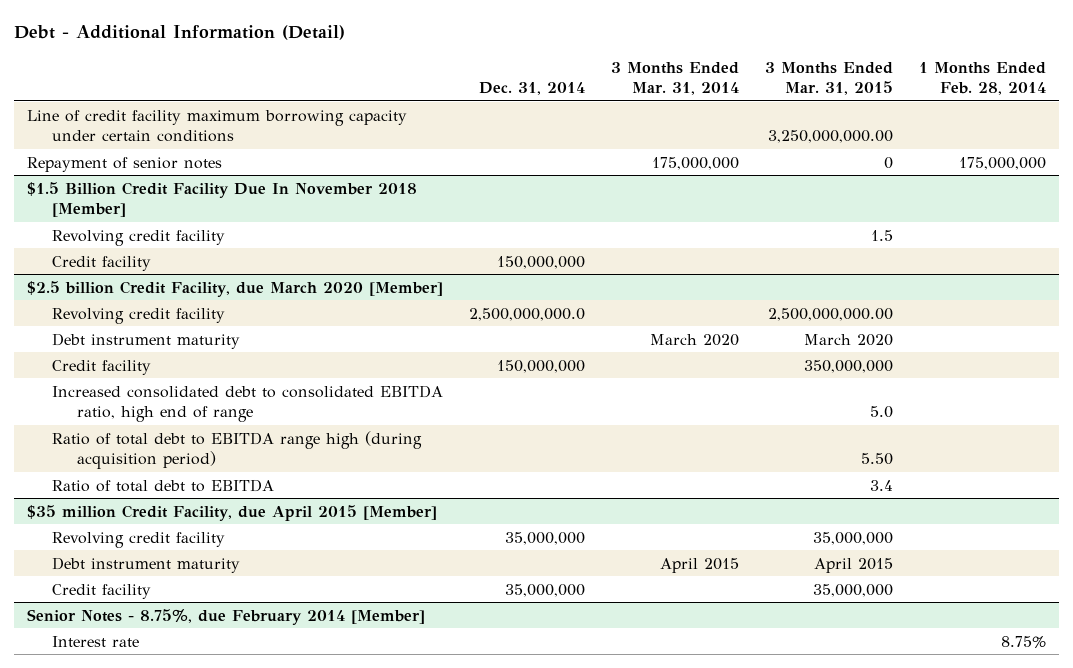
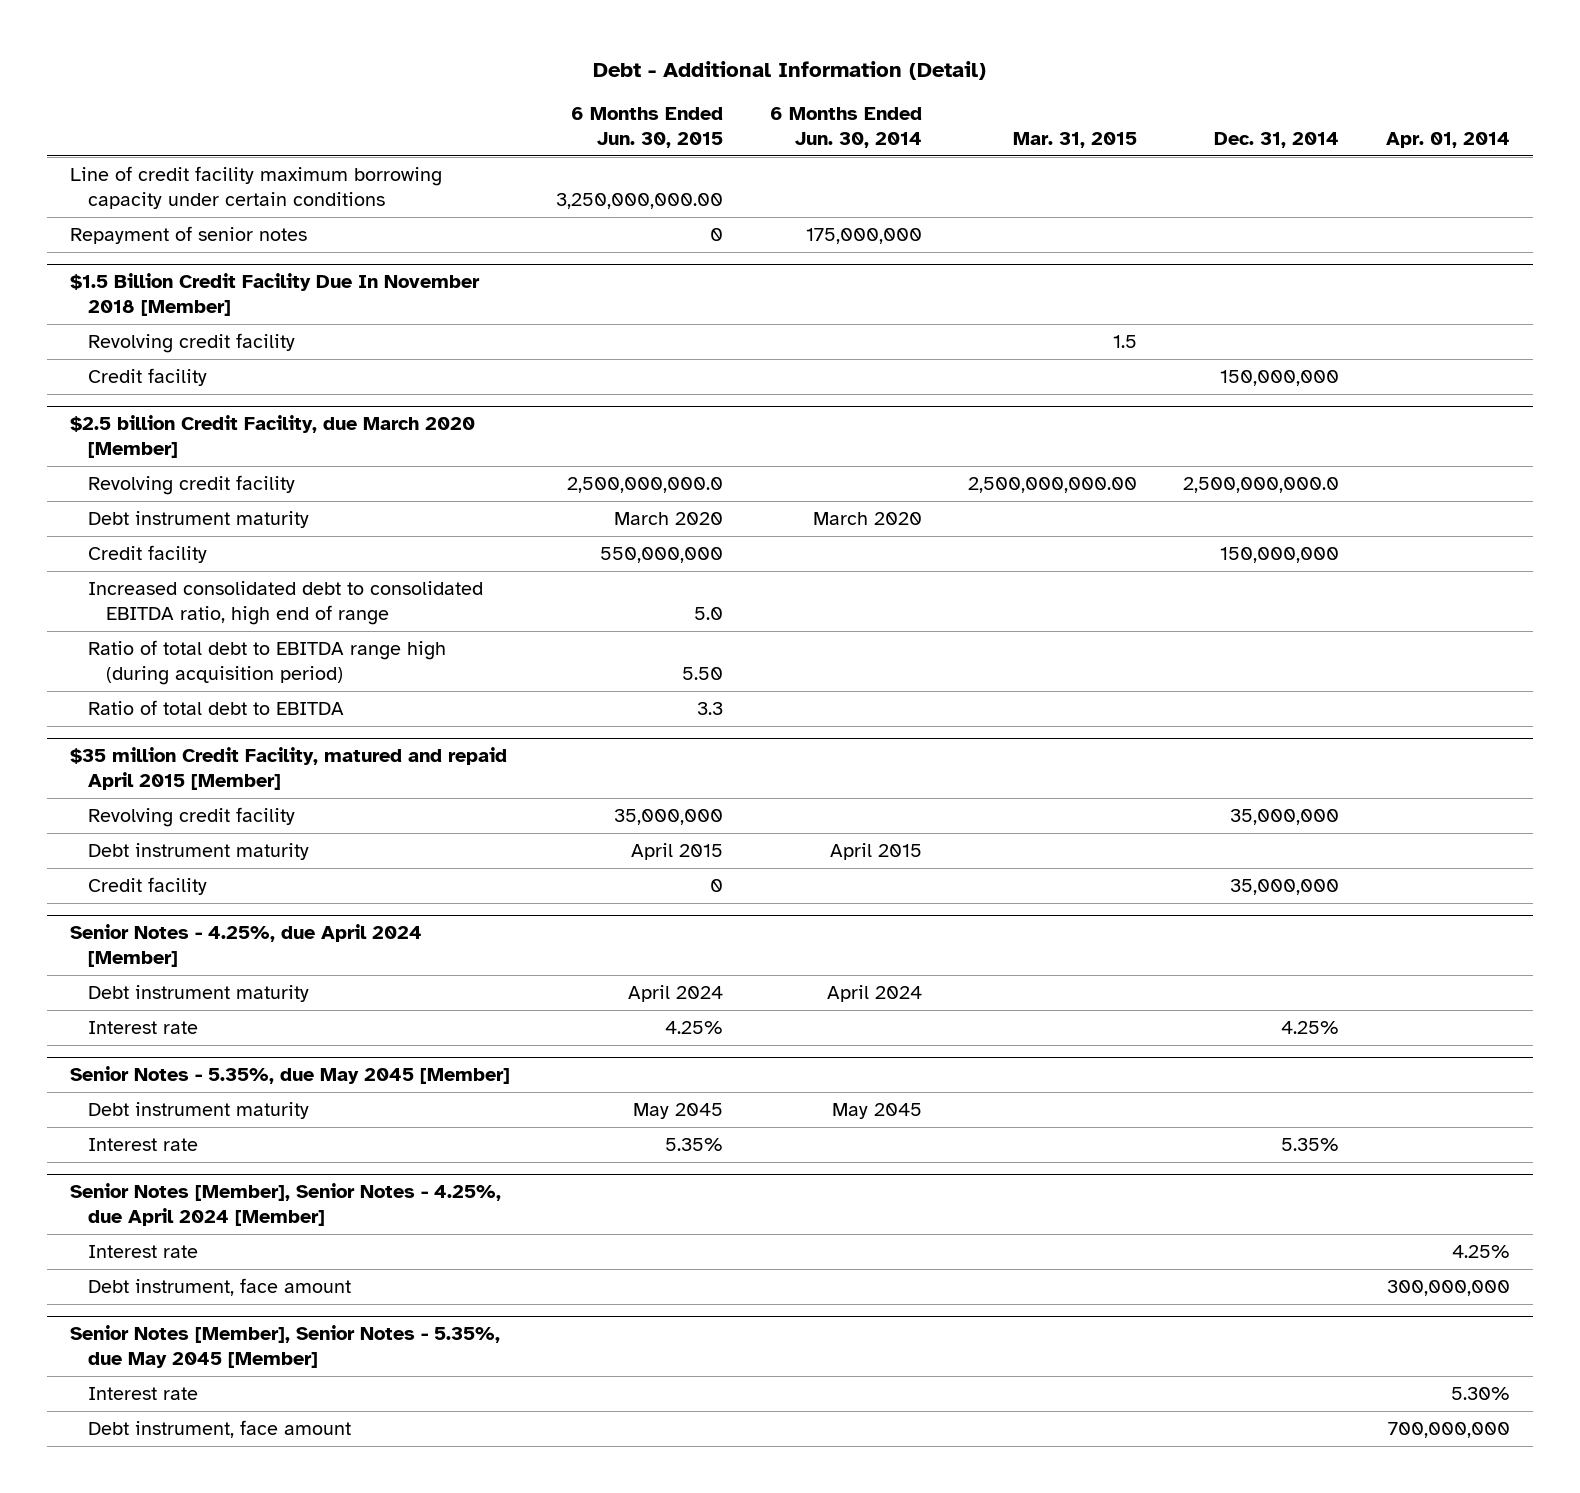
[611,61,740,96] 3 Months Ended Mar. 31, 2014 -> none
[765,61,894,96] 3 Months Ended Mar. 31, 2015 -> none
[919,61,1047,96] 1 Months Ended Feb. 28, 2014 -> none
none -> [571,107,724,149] 6 Months Ended Jun. 30, 2015
none -> [769,107,922,149] 6 Months Ended Jun. 30, 2014
none -> [1013,132,1138,149] Mar. 31, 2015
none -> [1385,132,1510,149] Apr. 01, 2014
[26,504,437,521] $35 million Credit Facility, due April 2015 [Member] -> [70,747,508,791] $35 million Credit Facility, matured and repaid April 2015 [Member]
[26,608,425,625] Senior Notes - 8.75%, due February 2014 [Member] -> none
[51,635,139,647] Interest rate -> none
none -> [70,924,423,968] Senior Notes - 4.25%, due April 2024 [Member]
none -> [87,984,309,1002] Debt instrument maturity
none -> [87,1020,198,1034] Interest rate
none -> [70,1066,511,1085] Senior Notes - 5.35%, due May 2045 [Member]
none -> [87,1101,309,1119] Debt instrument maturity
none -> [87,1137,198,1151] Interest rate
none -> [70,1183,502,1227] Senior Notes [Member], Senior Notes - 4.25%, due April 2024 [Member]
none -> [87,1244,198,1258] Interest rate
none -> [87,1277,351,1296] Debt instrument, face amount
none -> [70,1325,501,1369] Senior Notes [Member], Senior Notes - 5.35%, due May 2045 [Member]
none -> [87,1386,198,1400] Interest rate
none -> [87,1419,351,1438] Debt instrument, face amount

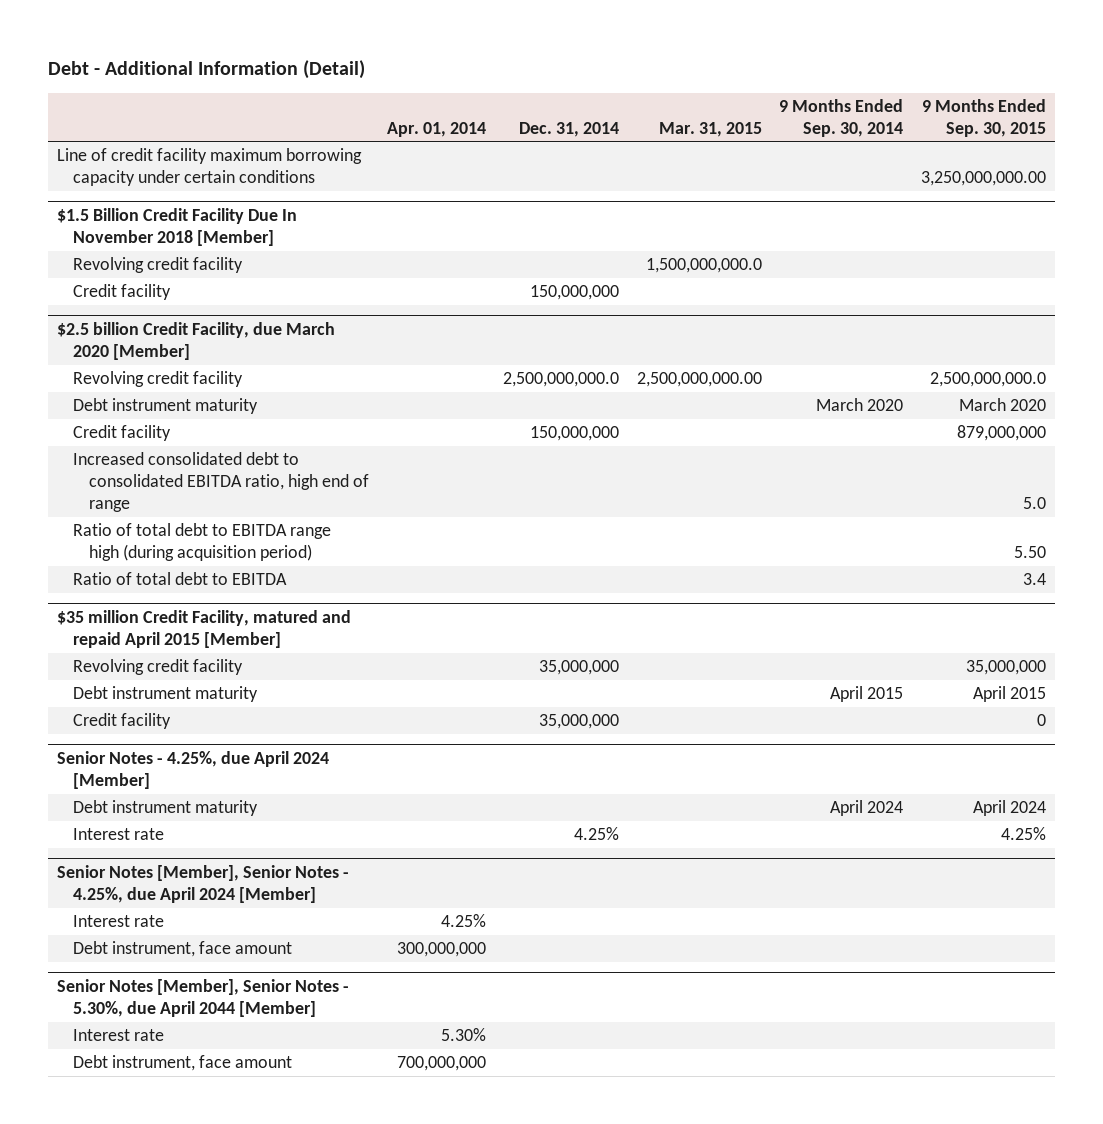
[571,107,724,149] 6 Months Ended Jun. 30, 2015 -> none
[769,107,922,149] 6 Months Ended Jun. 30, 2014 -> none
none -> [779,98,904,137] 9 Months Ended Sep. 30, 2014
none -> [922,98,1047,137] 9 Months Ended Sep. 30, 2015
[70,225,308,244] Repayment of senior notes -> none
[1113,334,1138,348] 1.5 -> [645,258,762,274] 1,500,000,000.0
[70,1066,511,1085] Senior Notes - 5.35%, due May 2045 [Member] -> none
[87,1101,309,1119] Debt instrument maturity -> none
[87,1137,198,1151] Interest rate -> none
[70,1325,501,1369] Senior Notes [Member], Senior Notes - 5.35%, due May 2045 [Member] -> [57,979,350,1017] Senior Notes [Member], Senior Notes - 5.30%, due April 2044 [Member]

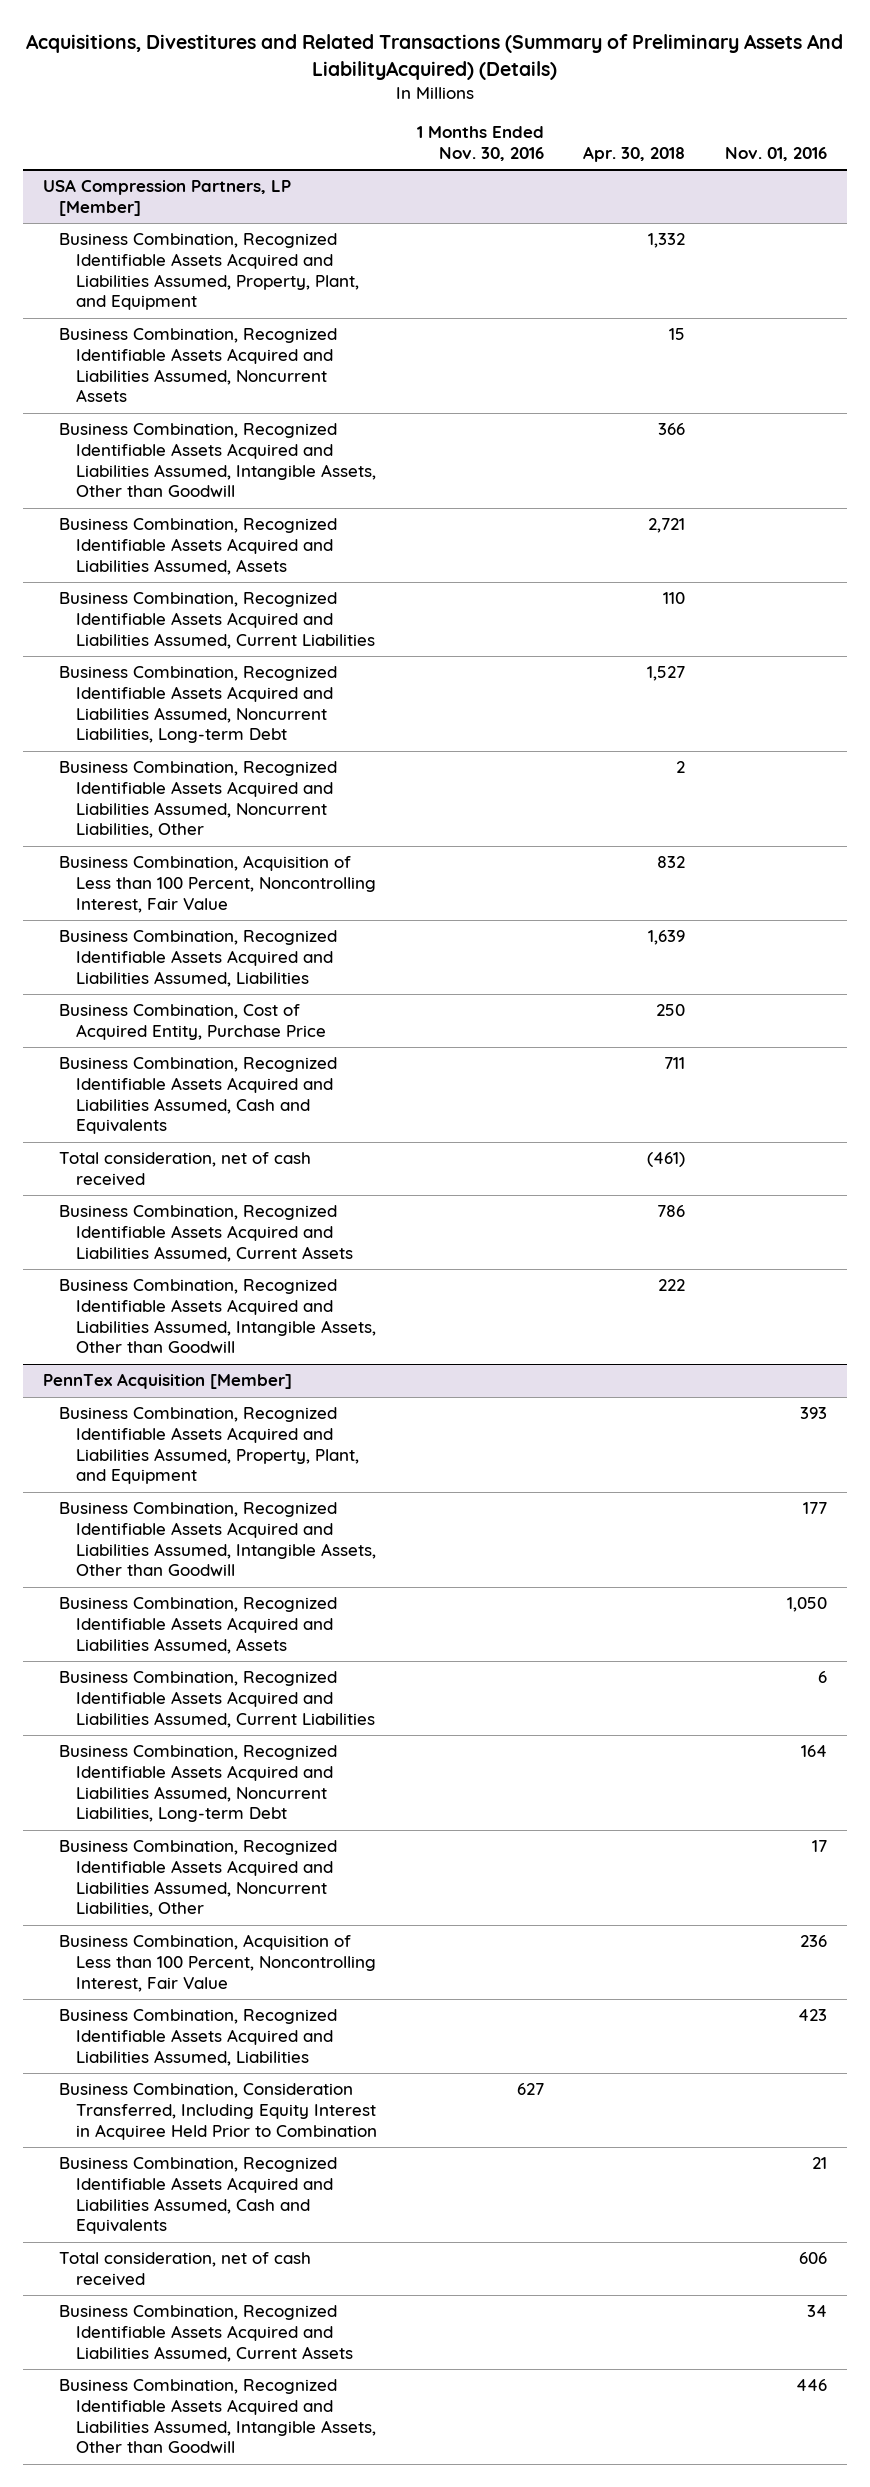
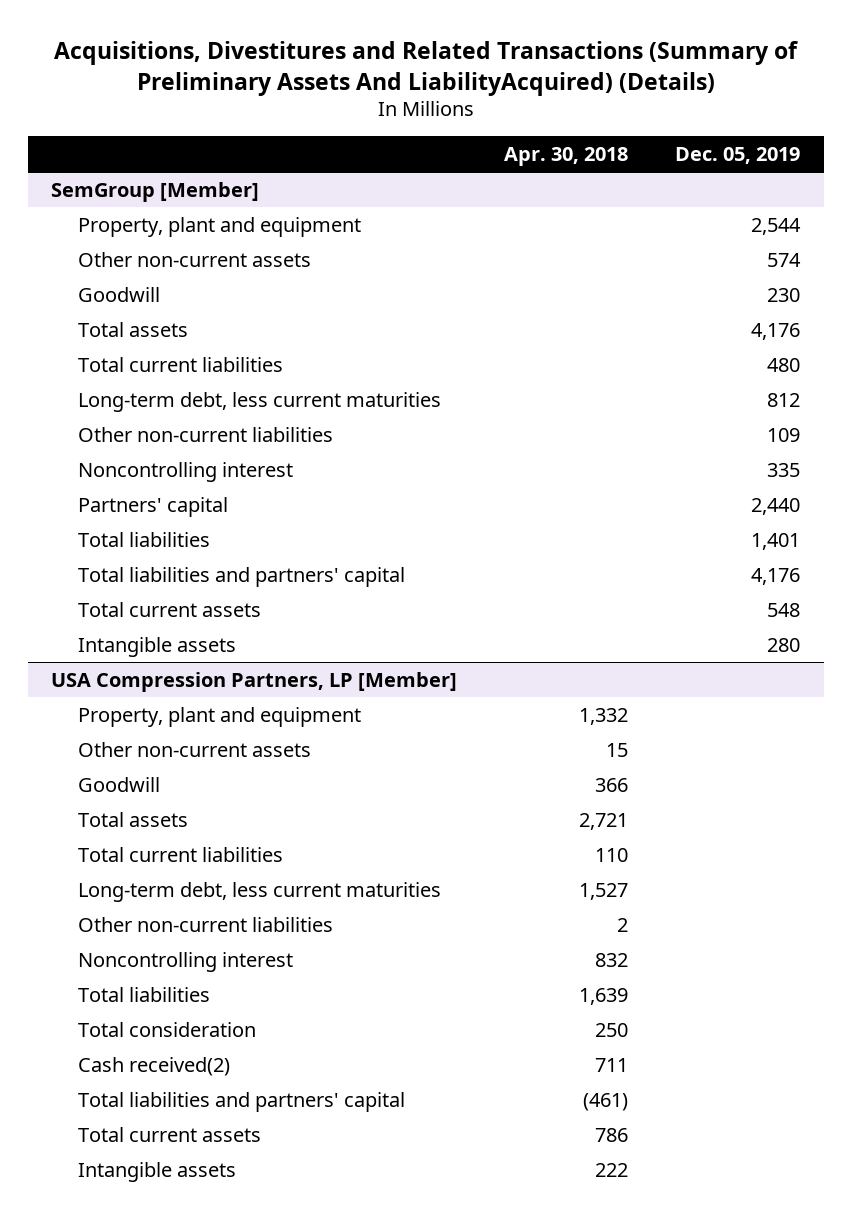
[416,126,544,162] 1 Months Ended Nov. 30, 2016 -> none
[724,147,827,162] Nov. 01, 2016 -> none
none -> [675,146,801,164] Dec. 05, 2019
none -> [51,181,260,202] SemGroup [Member]
none -> [78,216,362,237] Property, plant and equipment
none -> [78,251,312,267] Other non-current assets
none -> [78,286,161,302] Goodwill
none -> [78,321,189,337] Total assets
none -> [78,356,284,372] Total current liabilities
none -> [78,391,442,412] Long-term debt, less current maturities
none -> [78,426,334,442] Other non-current liabilities
none -> [78,461,294,482] Noncontrolling interest
none -> [78,496,229,517] Partners' capital
none -> [78,531,211,547] Total liabilities
none -> [78,566,406,587] Total liabilities and partners' capital
none -> [78,601,262,617] Total current assets
none -> [78,636,237,657] Intangible assets
[59,1004,327,1041] Business Combination, Cost of Acquired Entity, Purchase Price -> none
[42,1373,292,1390] PennTex Acquisition [Member] -> none
[59,1407,360,1485] Business Combination, Recognized Identifiable Assets Acquired and Liabilities Assumed, Property, Plant, and Equipment -> none
[59,1502,377,1577] Business Combination, Recognized Identifiable Assets Acquired and Liabilities Assumed, Intangible Assets, Other than Goodwill -> none
[59,1597,338,1654] Business Combination, Recognized Identifiable Assets Acquired and Liabilities Assumed, Assets -> none
[59,1671,376,1728] Business Combination, Recognized Identifiable Assets Acquired and Liabilities Assumed, Current Liabilities -> none
[59,1745,338,1823] Business Combination, Recognized Identifiable Assets Acquired and Liabilities Assumed, Noncurrent Liabilities, Long-term Debt -> none
[59,1840,338,1918] Business Combination, Recognized Identifiable Assets Acquired and Liabilities Assumed, Noncurrent Liabilities, Other -> none
[59,1934,377,1992] Business Combination, Acquisition of Less than 100 Percent, Noncontrolling Interest, Fair Value -> none
[59,2009,338,2066] Business Combination, Recognized Identifiable Assets Acquired and Liabilities Assumed, Liabilities -> none
[59,2083,378,2140] Business Combination, Consideration Transferred, Including Equity Interest in Acquiree Held Prior to Combination -> none
[59,2157,338,2235] Business Combination, Recognized Identifiable Assets Acquired and Liabilities Assumed, Cash and Equivalents -> none
[59,2252,312,2287] Total consideration, net of cash received -> none
[59,2305,354,2362] Business Combination, Recognized Identifiable Assets Acquired and Liabilities Assumed, Current Assets -> none
[59,2379,377,2454] Business Combination, Recognized Identifiable Assets Acquired and Liabilities Assumed, Intangible Assets, Other than Goodwill -> none
[59,233,360,311] Business Combination, Recognized Identifiable Assets Acquired and Liabilities Assumed, Property, Plant, and Equipment -> [78,706,362,727] Property, plant and equipment
[59,328,338,403] Business Combination, Recognized Identifiable Assets Acquired and Liabilities Assumed, Noncurrent Assets -> [78,741,312,757] Other non-current assets
[59,423,377,498] Business Combination, Recognized Identifiable Assets Acquired and Liabilities Assumed, Intangible Assets, Other than Goodwill -> [78,776,161,792] Goodwill
[59,518,338,575] Business Combination, Recognized Identifiable Assets Acquired and Liabilities Assumed, Assets -> [78,811,189,827] Total assets
[59,592,376,649] Business Combination, Recognized Identifiable Assets Acquired and Liabilities Assumed, Current Liabilities -> [78,846,284,862] Total current liabilities
[59,666,338,744] Business Combination, Recognized Identifiable Assets Acquired and Liabilities Assumed, Noncurrent Liabilities, Long-term Debt -> [78,881,442,902] Long-term debt, less current maturities
[59,761,338,839] Business Combination, Recognized Identifiable Assets Acquired and Liabilities Assumed, Noncurrent Liabilities, Other -> [78,916,334,932] Other non-current liabilities
[59,855,377,913] Business Combination, Acquisition of Less than 100 Percent, Noncontrolling Interest, Fair Value -> [78,951,294,972] Noncontrolling interest
[59,930,338,987] Business Combination, Recognized Identifiable Assets Acquired and Liabilities Assumed, Liabilities -> [78,986,211,1002] Total liabilities
none -> [78,1021,257,1037] Total consideration
[59,1057,338,1135] Business Combination, Recognized Identifiable Assets Acquired and Liabilities Assumed, Cash and Equivalents -> [78,1056,231,1076] Cash received(2)
[59,1152,312,1187] Total consideration, net of cash received -> [78,1091,406,1112] Total liabilities and partners' capital
[59,1205,354,1262] Business Combination, Recognized Identifiable Assets Acquired and Liabilities Assumed, Current Assets -> [78,1126,262,1142] Total current assets
[59,1279,377,1354] Business Combination, Recognized Identifiable Assets Acquired and Liabilities Assumed, Intangible Assets, Other than Goodwill -> [78,1161,237,1182] Intangible assets

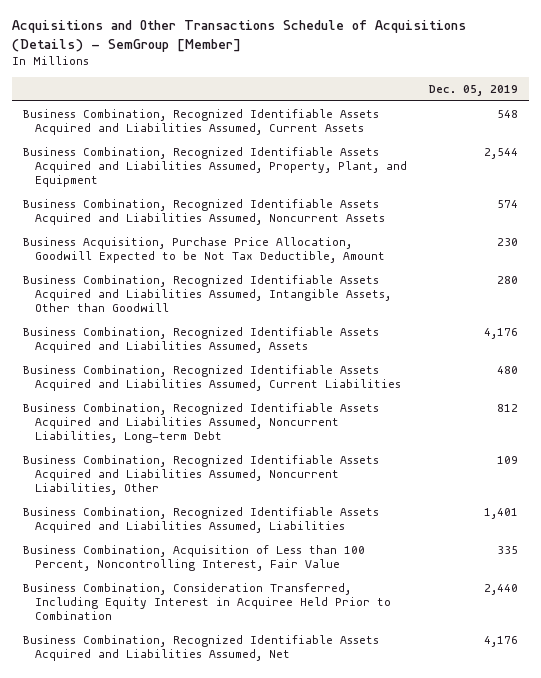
[53,40,798,96] Acquisitions, Divestitures and Related Transactions (Summary of Preliminary Assets And LiabilityAcquired) (Details) -> [11,20,466,52] Acquisitions and Other Transactions Schedule of Acquisitions (Details) - SemGroup [Member]
[504,146,629,166] Apr. 30, 2018 -> none
[51,181,260,202] SemGroup [Member] -> none
[78,216,362,237] Property, plant and equipment -> none
[78,251,312,267] Other non-current assets -> none
[78,286,161,302] Goodwill -> none
[78,321,189,337] Total assets -> none
[78,356,284,372] Total current liabilities -> none
[78,391,442,412] Long-term debt, less current maturities -> none
[78,426,334,442] Other non-current liabilities -> none
[78,461,294,482] Noncontrolling interest -> none
[78,496,229,517] Partners' capital -> none
[78,531,211,547] Total liabilities -> none
[78,566,406,587] Total liabilities and partners' capital -> none
[78,601,262,617] Total current assets -> none
[78,636,237,657] Intangible assets -> none
[51,671,458,692] USA Compression Partners, LP [Member] -> none
[78,706,362,727] Property, plant and equipment -> none
[78,741,312,757] Other non-current assets -> none
[78,776,161,792] Goodwill -> none
[78,811,189,827] Total assets -> none
[78,846,284,862] Total current liabilities -> none
[78,881,442,902] Long-term debt, less current maturities -> none
[78,916,334,932] Other non-current liabilities -> none
[78,951,294,972] Noncontrolling interest -> none
[78,986,211,1002] Total liabilities -> none
[78,1021,257,1037] Total consideration -> none
[78,1056,231,1076] Cash received(2) -> none
[78,1091,406,1112] Total liabilities and partners' capital -> none
[78,1126,262,1142] Total current assets -> none
[78,1161,237,1182] Intangible assets -> none
none -> [22,108,379,136] Business Combination, Recognized Identifiable Assets Acquired and Liabilities Assumed, Current Assets
none -> [22,146,408,188] Business Combination, Recognized Identifiable Assets Acquired and Liabilities Assumed, Property, Plant, and Equipment
none -> [22,198,386,226] Business Combination, Recognized Identifiable Assets Acquired and Liabilities Assumed, Noncurrent Assets
none -> [22,236,386,264] Business Acquisition, Purchase Price Allocation, Goodwill Expected to be Not Tax Deductible, Amount
none -> [22,274,392,313] Business Combination, Recognized Identifiable Assets Acquired and Liabilities Assumed, Intangible Assets, Other than Goodwill
none -> [22,326,379,354] Business Combination, Recognized Identifiable Assets Acquired and Liabilities Assumed, Assets
none -> [22,364,402,392] Business Combination, Recognized Identifiable Assets Acquired and Liabilities Assumed, Current Liabilities
none -> [22,402,379,444] Business Combination, Recognized Identifiable Assets Acquired and Liabilities Assumed, Noncurrent Liabilities, Long-term Debt
none -> [22,454,379,496] Business Combination, Recognized Identifiable Assets Acquired and Liabilities Assumed, Noncurrent Liabilities, Other
none -> [22,506,379,534] Business Combination, Recognized Identifiable Assets Acquired and Liabilities Assumed, Liabilities
none -> [22,544,365,572] Business Combination, Acquisition of Less than 100 Percent, Noncontrolling Interest, Fair Value
none -> [22,582,392,621] Business Combination, Consideration Transferred, Including Equity Interest in Acquiree Held Prior to Combination
none -> [22,634,379,662] Business Combination, Recognized Identifiable Assets Acquired and Liabilities Assumed, Net

